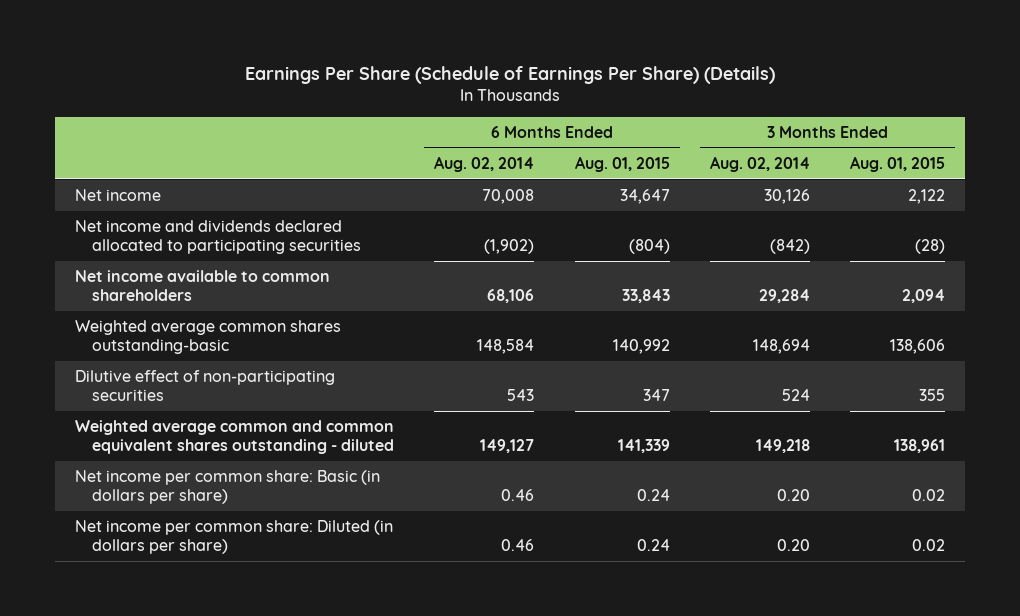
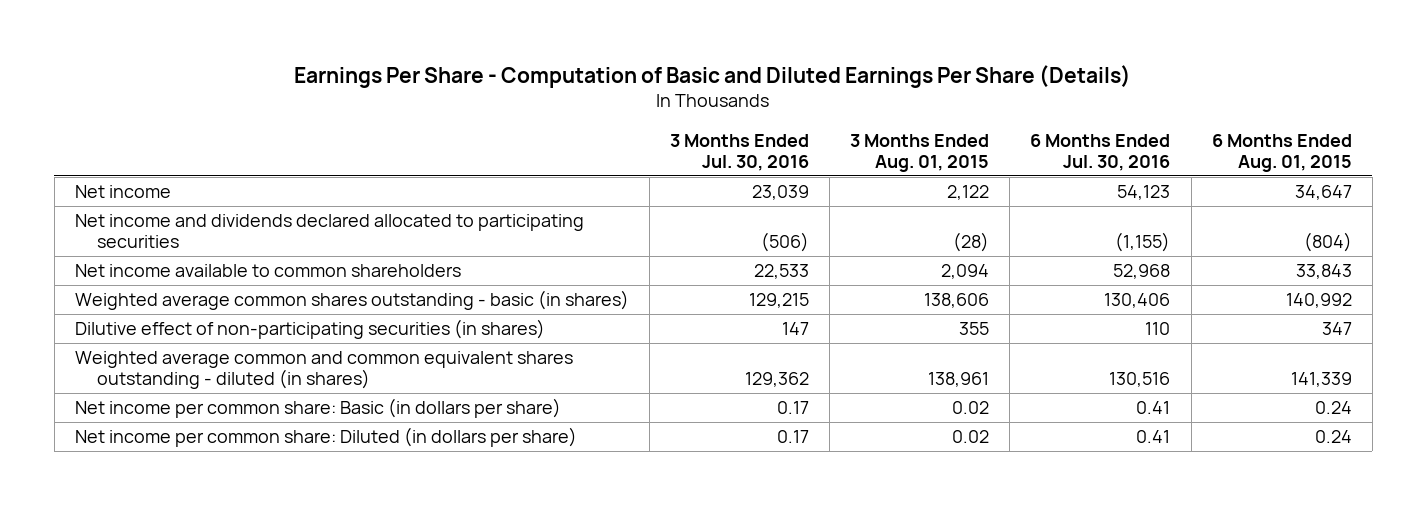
[245,65,776,84] Earnings Per Share (Schedule of Earnings Per Share) (Details) -> [294,64,1132,88] Earnings Per Share - Computation of Basic and Diluted Earnings Per Share (Details)
[434,155,535,172] Aug. 02, 2014 -> none
[710,155,811,172] Aug. 02, 2014 -> none
none -> [670,133,810,171] 3 Months Ended Jul. 30, 2016
none -> [1030,133,1171,171] 6 Months Ended Jul. 30, 2016
[75,320,342,355] Weighted average common shares outstanding-basic -> [75,290,630,311] Weighted average common shares outstanding - basic (in shares)
[75,370,336,402] Dilutive effect of non-participating securities -> [75,319,546,340] Dilutive effect of non-participating securities (in shares)
[75,420,395,455] Weighted average common and common equivalent shares outstanding - diluted -> [75,351,574,390] Weighted average common and common equivalent shares outstanding - diluted (in shares)

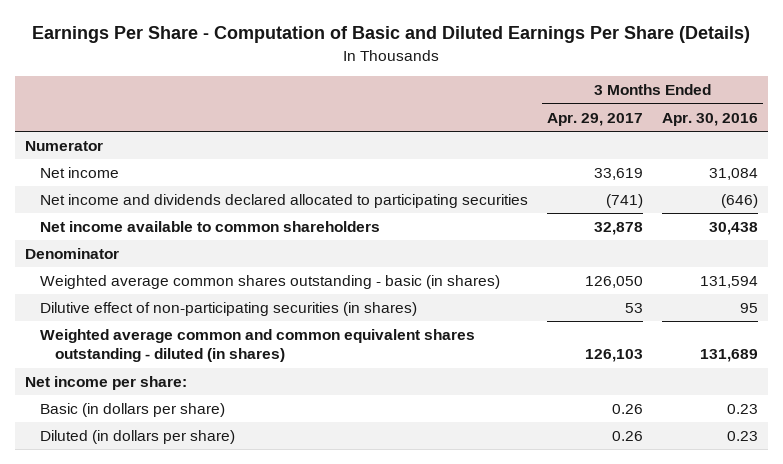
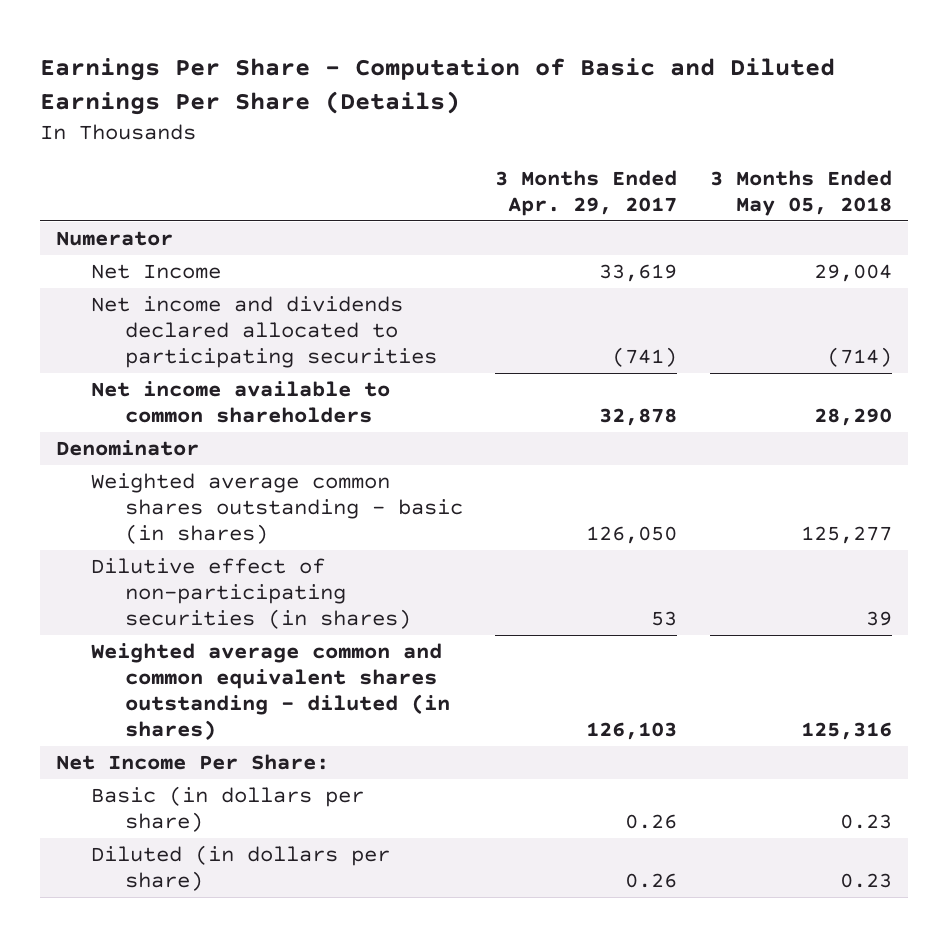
[662,112,759,126] Apr. 30, 2016 -> none
none -> [709,169,892,216] 3 Months Ended May 05, 2018
[39,167,119,179] Net income -> [90,264,221,280] Net Income
[24,376,187,391] Net income per share: -> [56,754,330,771] Net Income Per Share:

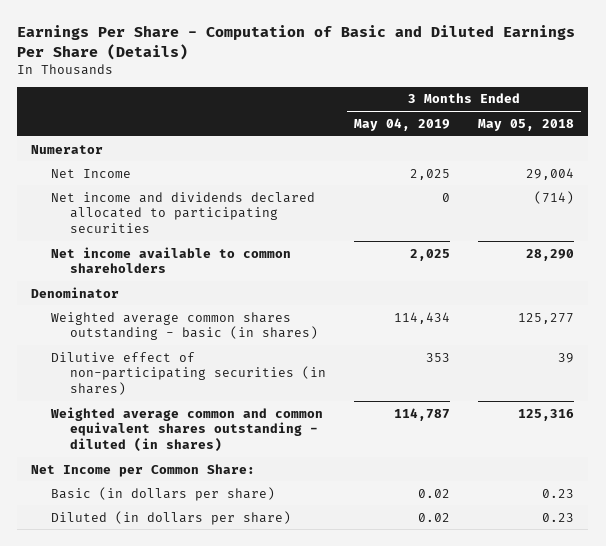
[495,169,678,216] 3 Months Ended Apr. 29, 2017 -> none
none -> [354,117,451,131] May 04, 2019
[56,754,330,771] Net Income Per Share: -> [31,463,256,477] Net Income per Common Share:

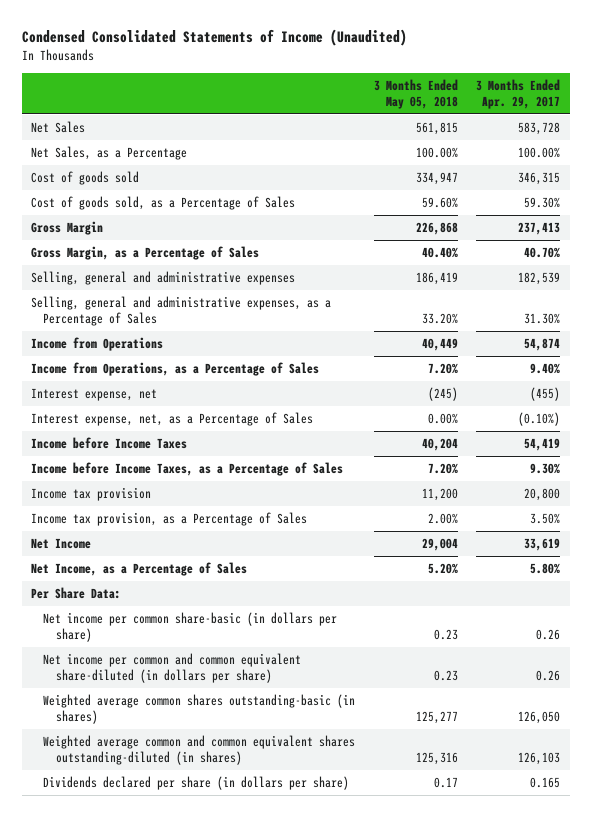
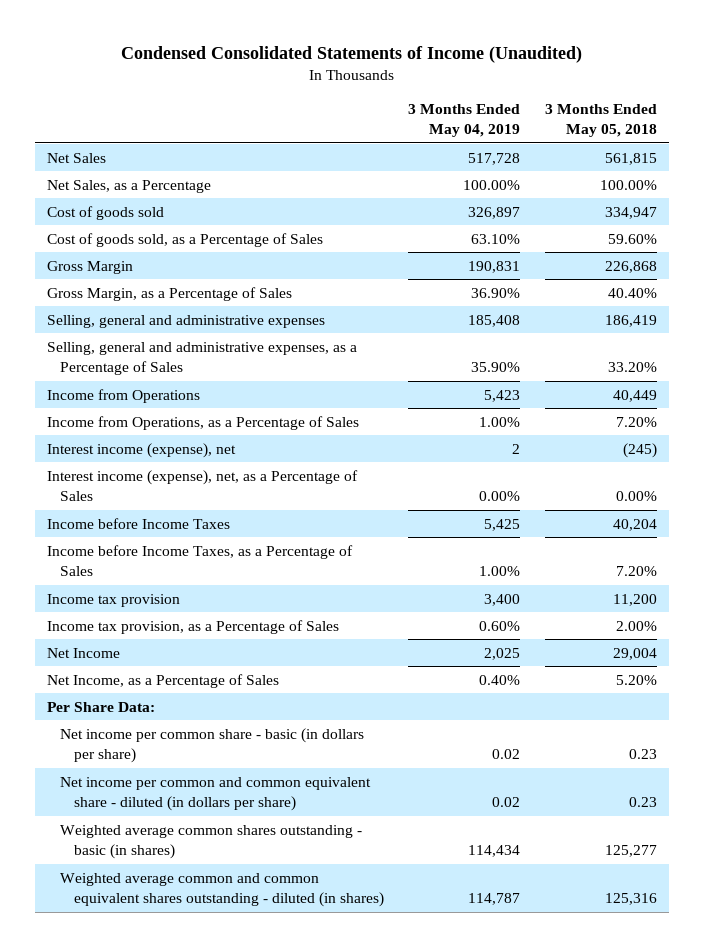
[476,79,561,109] 3 Months Ended Apr. 29, 2017 -> none
none -> [408,104,521,138] 3 Months Ended May 04, 2019
[31,388,158,402] Interest expense, net -> [46,442,236,458] Interest income (expense), net
[31,412,314,427] Interest expense, net, as a Percentage of Sales -> [46,469,358,501] Interest income (expense), net, as a Percentage of Sales
[43,776,350,791] Dividends declared per share (in dollars per share) -> none
[43,612,338,642] Net income per common share-basic (in dollars per share) -> [60,727,365,763] Net income per common share - basic (in dollars per share)
[43,653,302,683] Net income per common and common equivalent share-diluted (in dollars per share) -> [60,776,372,811] Net income per common and common equivalent share - diluted (in dollars per share)
[43,694,356,724] Weighted average common shares outstanding-basic (in shares) -> [60,824,363,859] Weighted average common shares outstanding - basic (in shares)
[43,735,356,765] Weighted average common and common equivalent shares outstanding-diluted (in shares) -> [60,872,384,907] Weighted average common and common equivalent shares outstanding - diluted (in shares)

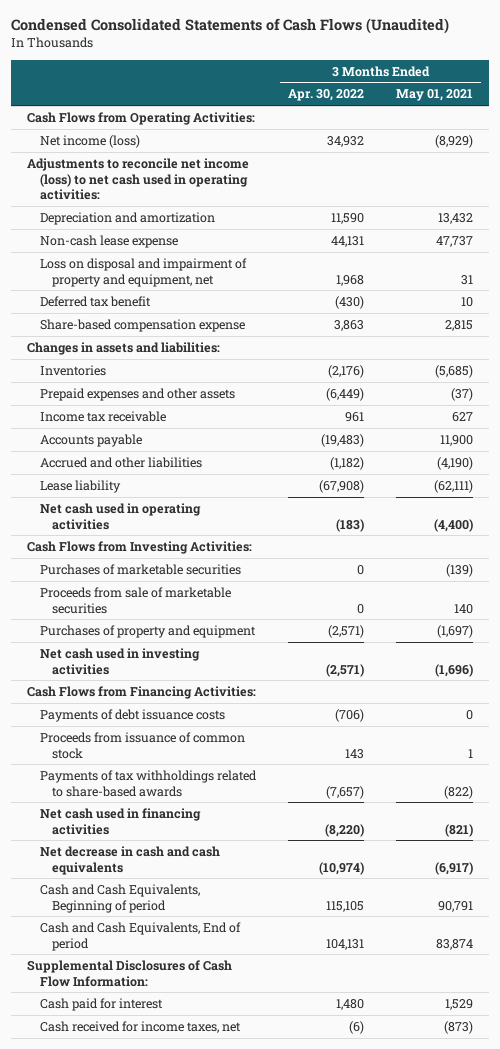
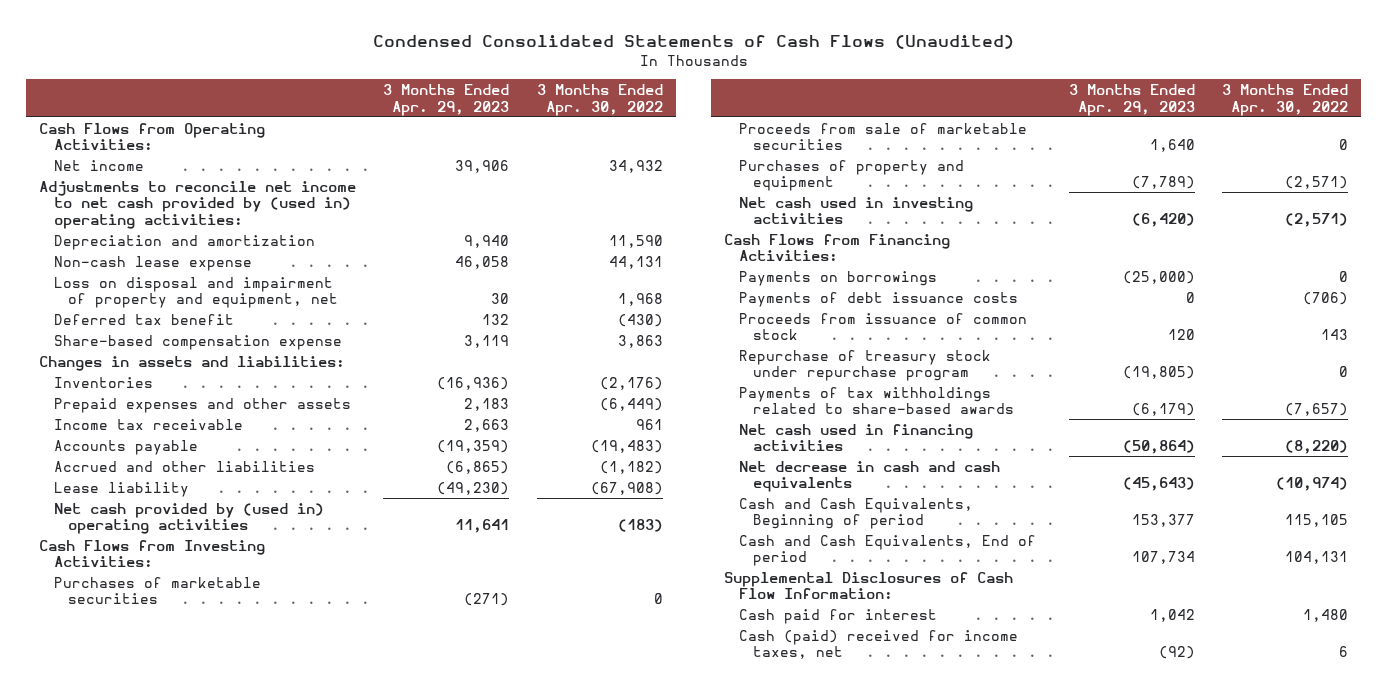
[396,89,474,102] May 01, 2021 -> none
none -> [383,84,510,116] 3 Months Ended Apr. 29, 2023
[39,134,140,148] Net income (loss) -> [53,159,144,171] Net income
[26,157,249,201] Adjustments to reconcile net income (loss) to net cash used in operating activities: -> [39,180,357,229] Adjustments to reconcile net income to net cash provided by (used in) operating activities:
[39,502,201,530] Net cash used in operating activities -> [53,502,324,535] Net cash provided by (used in) operating activities
none -> [738,270,937,286] Payments on borrowings
none -> [738,349,991,382] Repurchase of treasury stock under repurchase program
[39,1020,241,1033] Cash received for income taxes, net -> [738,629,1018,660] Cash (paid) received for income taxes, net
[349,1020,365,1034] (6) -> [1338,646,1348,658] 6

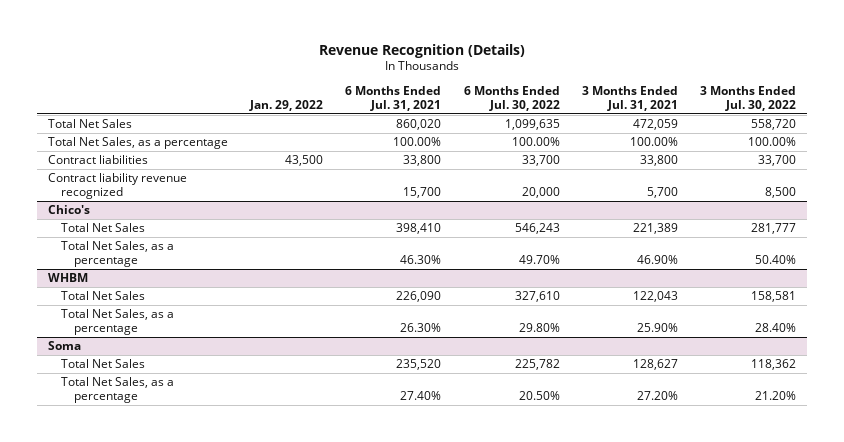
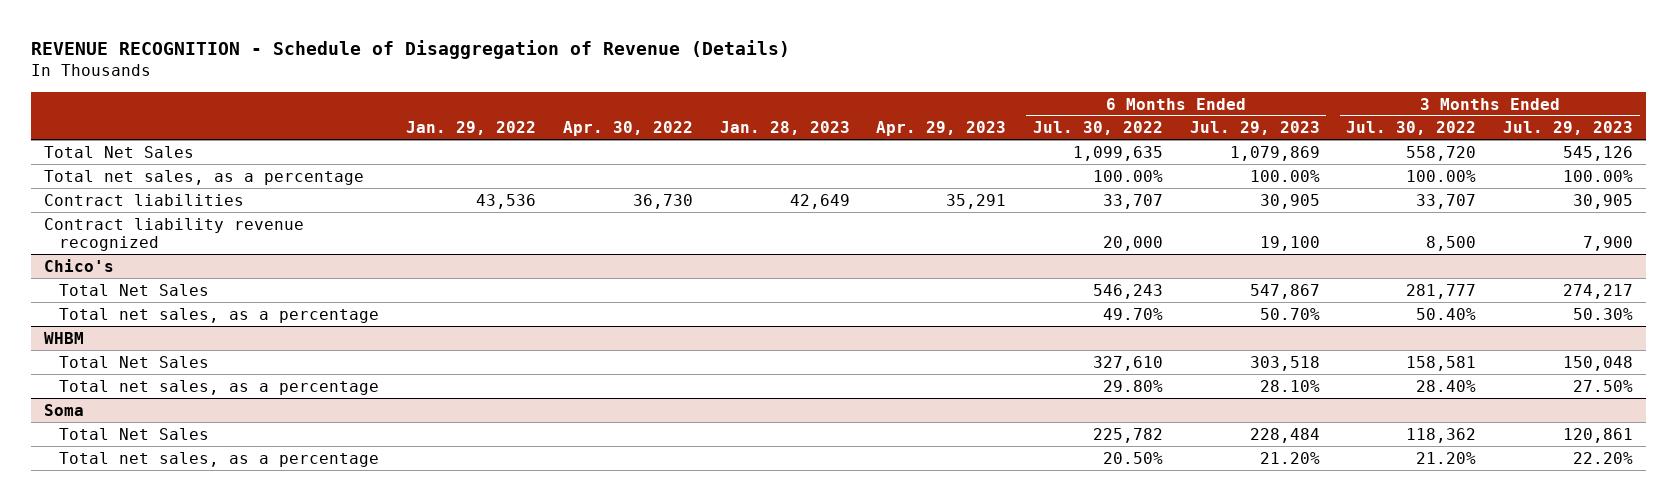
[318,43,525,58] Revenue Recognition (Details) -> [30,40,790,60] REVENUE RECOGNITION - Schedule of Disaggregation of Revenue (Details)
[345,85,442,111] 6 Months Ended Jul. 31, 2021 -> none
[581,85,678,111] 3 Months Ended Jul. 31, 2021 -> none
none -> [562,121,693,137] Apr. 30, 2022
none -> [719,121,850,136] Jan. 28, 2023
none -> [876,121,1007,137] Apr. 29, 2023
none -> [1189,121,1320,136] Jul. 29, 2023
none -> [1503,121,1634,136] Jul. 29, 2023
[47,137,228,150] Total Net Sales, as a percentage -> [44,169,365,185] Total net sales, as a percentage
[285,155,324,167] 43,500 -> [476,193,537,209] 43,536
[521,155,560,167] 33,700 -> [1102,193,1163,209] 33,707
[757,155,796,167] 33,700 -> [1416,193,1477,209] 33,707
[60,241,174,267] Total Net Sales, as a percentage -> [59,307,380,323] Total net sales, as a percentage
[60,309,174,335] Total Net Sales, as a percentage -> [59,379,380,395] Total net sales, as a percentage
[60,377,174,403] Total Net Sales, as a percentage -> [59,451,380,467] Total net sales, as a percentage

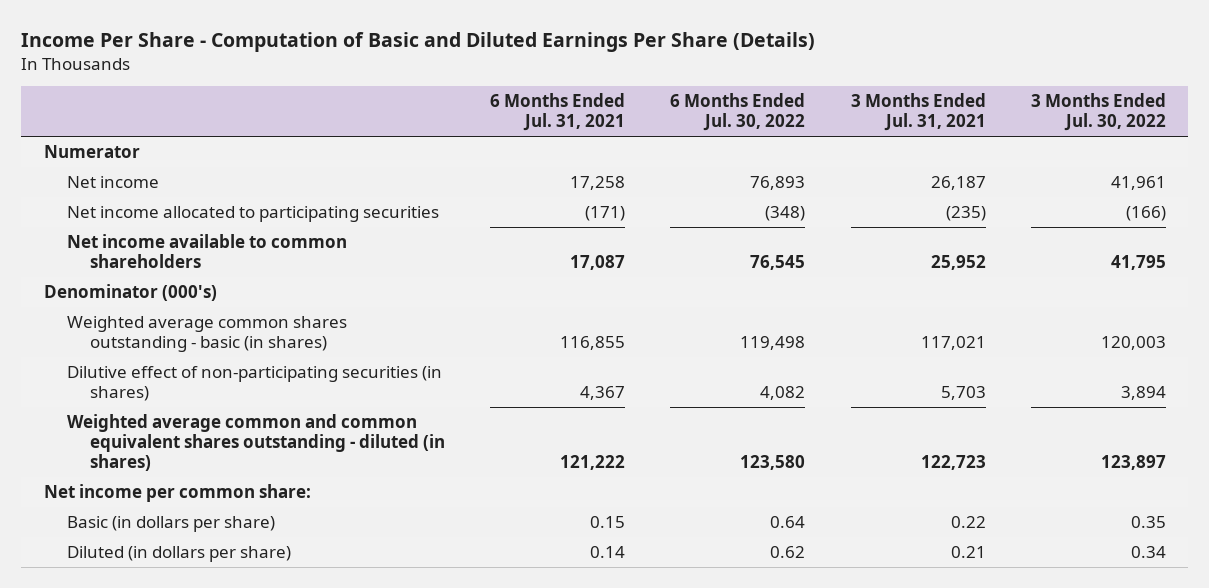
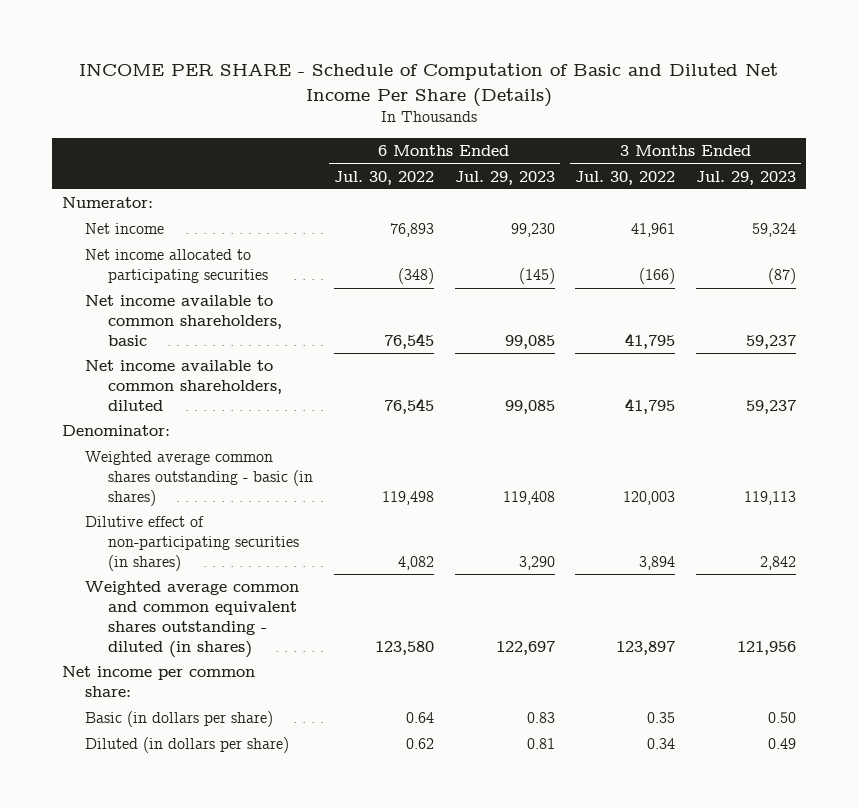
[20,31,815,52] Income Per Share - Computation of Basic and Diluted Earnings Per Share (Details) -> [78,63,778,107] INCOME PER SHARE - Schedule of Computation of Basic and Diluted Net Income Per Share (Details)
[489,93,625,132] 6 Months Ended Jul. 31, 2021 -> none
[850,93,986,132] 3 Months Ended Jul. 31, 2021 -> none
none -> [454,170,555,185] Jul. 29, 2023
none -> [696,170,797,185] Jul. 29, 2023
[43,144,140,158] Numerator -> [61,197,153,209] Numerator:
[66,233,347,268] Net income available to common shareholders -> [85,295,283,347] Net income available to common shareholders, basic
none -> [85,360,283,412] Net income available to common shareholders, diluted
[43,283,217,301] Denominator (000's) -> [61,425,170,437] Denominator:

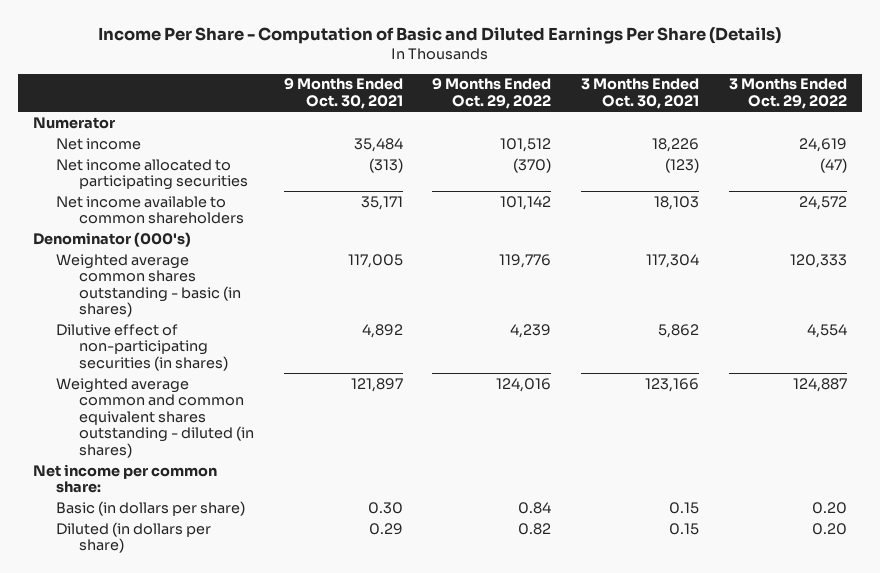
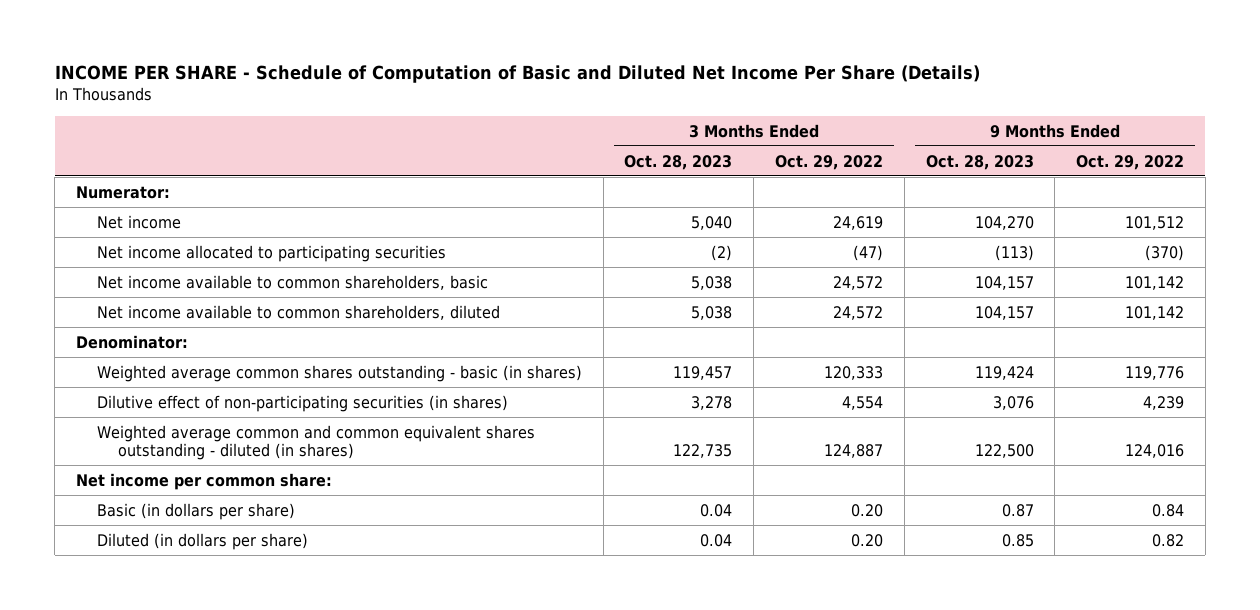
[98,27,782,45] Income Per Share - Computation of Basic and Diluted Earnings Per Share (Details) -> [54,64,980,83] INCOME PER SHARE - Schedule of Computation of Basic and Diluted Net Income Per Share (Details)
[283,78,403,110] 9 Months Ended Oct. 30, 2021 -> none
[581,78,700,110] 3 Months Ended Oct. 30, 2021 -> none
none -> [624,154,733,170] Oct. 28, 2023
none -> [925,154,1034,170] Oct. 28, 2023
[32,116,115,129] Numerator -> [75,185,170,199] Numerator:
[55,195,244,225] Net income available to common shareholders -> [96,274,488,290] Net income available to common shareholders, basic
none -> [96,304,500,320] Net income available to common shareholders, diluted
[32,231,191,247] Denominator (000's) -> [75,334,188,349] Denominator:

